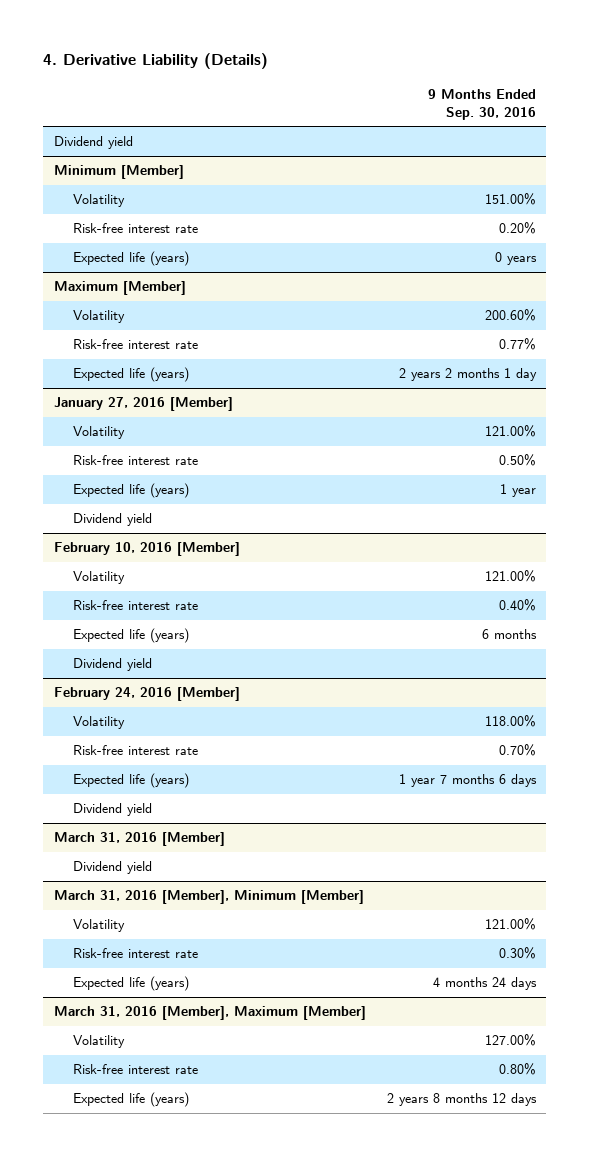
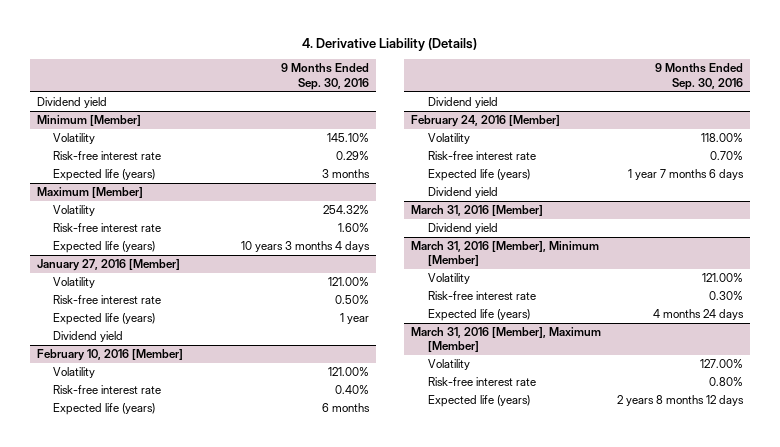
[484,193,536,206] 151.00% -> [326,133,369,143] 145.10%
[498,222,536,235] 0.20% -> [335,151,369,161] 0.29%
[494,252,537,266] 0 years -> [321,169,370,179] 3 months
[484,309,536,322] 200.60% -> [322,205,369,215] 254.32%
[498,338,536,351] 0.77% -> [337,223,369,233] 1.60%
[398,368,537,382] 2 years 2 months 1 day -> [240,241,370,253] 10 years 3 months 4 days

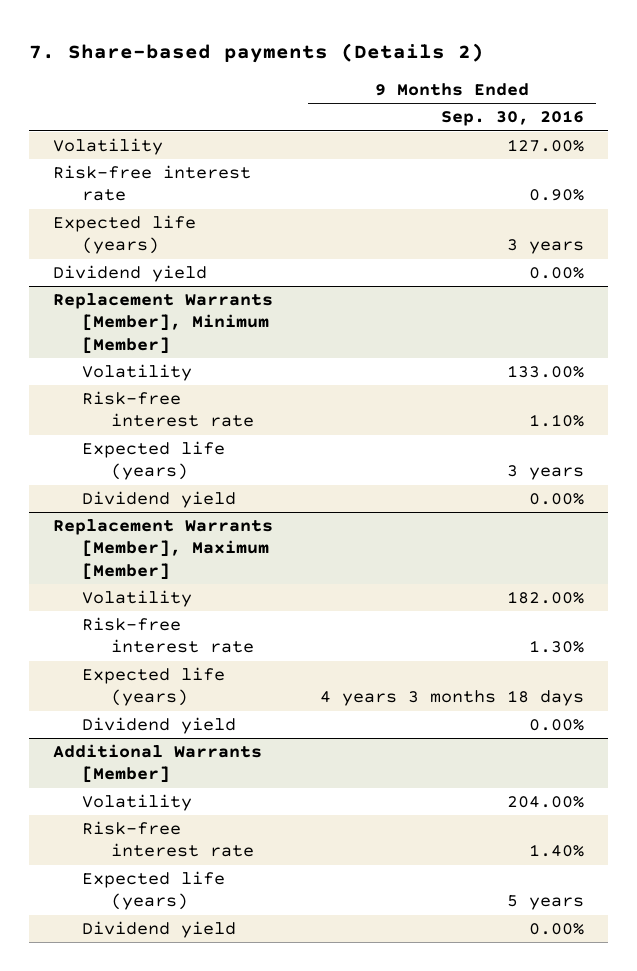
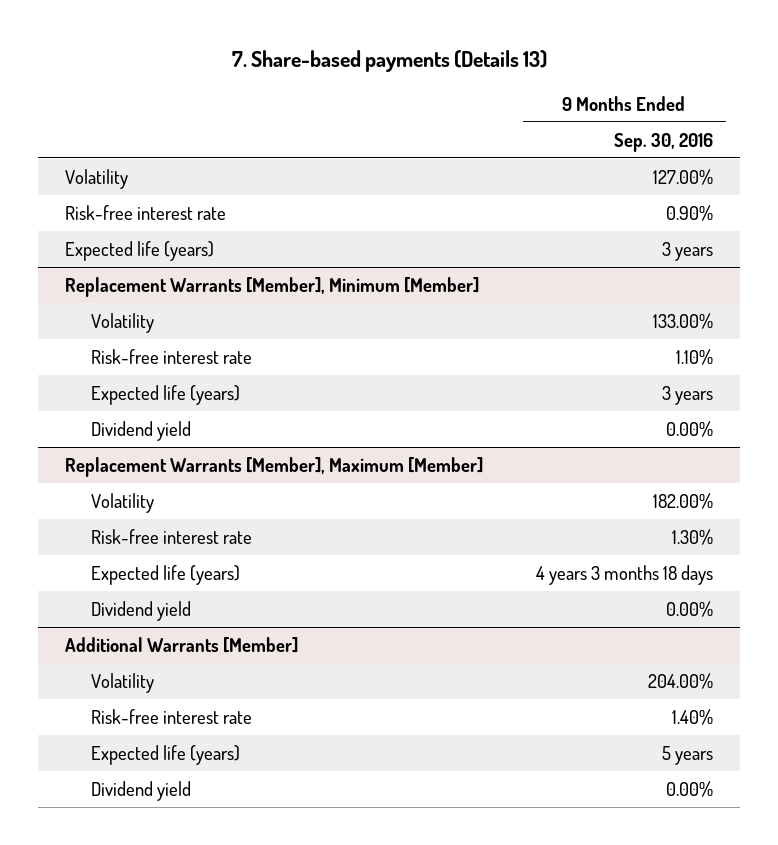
[29,42,485,63] 7. Share-based payments (Details 2) -> [231,50,547,73] 7. Share-based payments (Details 13)
[52,265,207,283] Dividend yield -> none

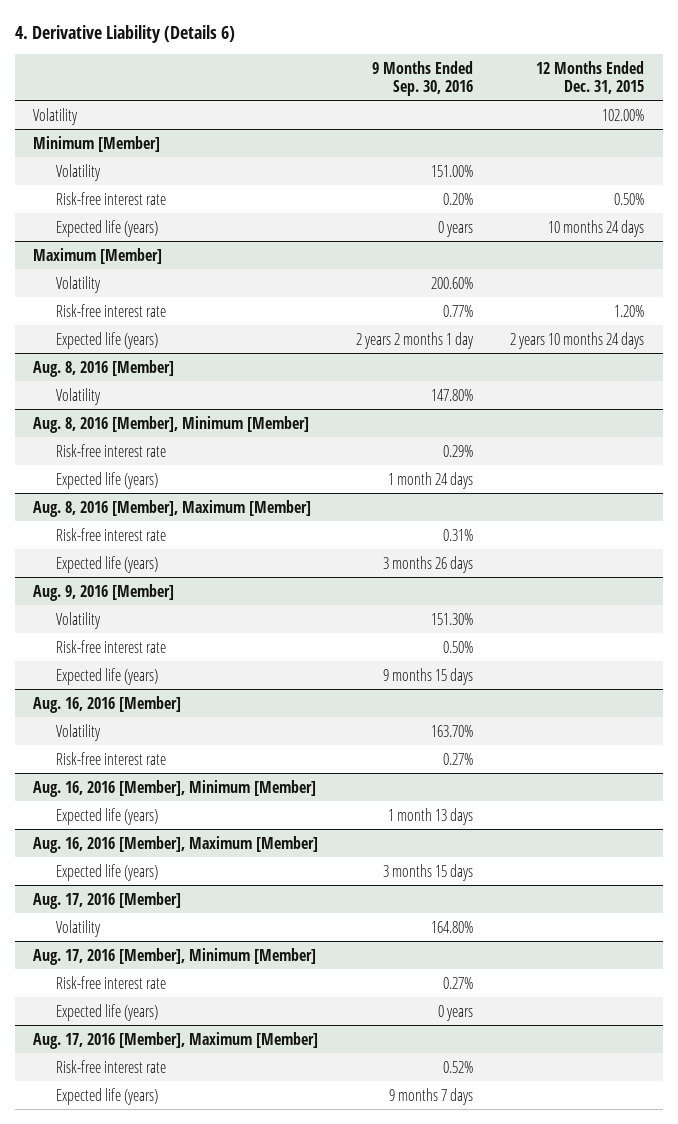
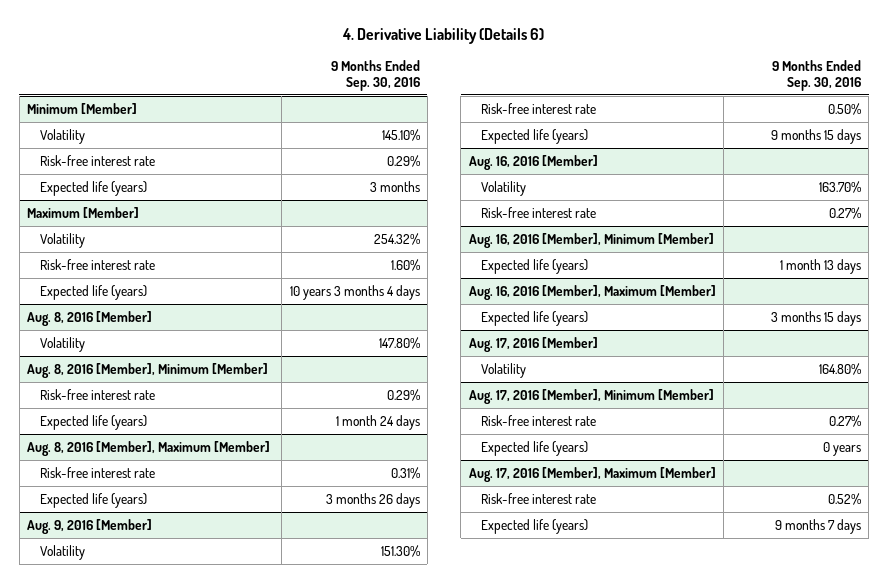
[536,60,645,94] 12 Months Ended Dec. 31, 2015 -> none
[33,107,79,125] Volatility -> none
[430,164,473,177] 151.00% -> [381,128,420,141] 145.10%
[442,192,473,205] 0.20% -> [386,154,420,167] 0.29%
[437,220,473,237] 0 years -> [369,180,420,192] 3 months
[430,276,473,289] 200.60% -> [373,232,420,245] 254.32%
[442,304,473,317] 0.77% -> [390,258,420,271] 1.60%
[355,331,474,349] 2 years 2 months 1 day -> [289,284,420,300] 10 years 3 months 4 days

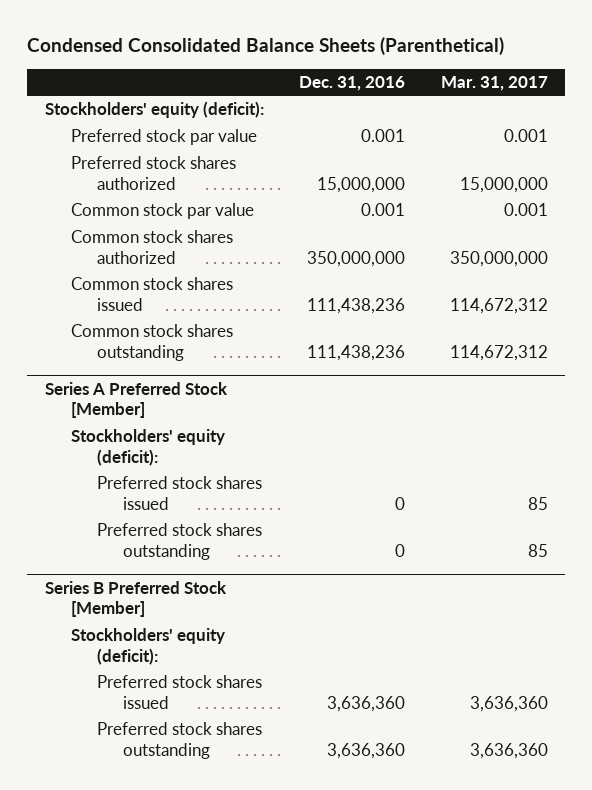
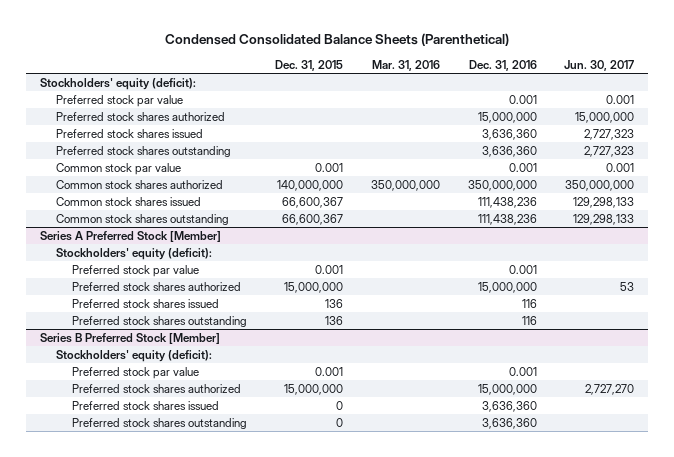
[440,75,548,91] Mar. 31, 2017 -> none
none -> [275,59,344,71] Dec. 31, 2015
none -> [371,59,440,71] Mar. 31, 2016
none -> [564,59,635,71] Jun. 30, 2017
none -> [56,129,204,139] Preferred stock shares issued
none -> [56,146,232,158] Preferred stock shares outstanding
none -> [72,265,200,278] Preferred stock par value
none -> [72,282,242,292] Preferred stock shares authorized
[395,497,406,511] 0 -> [521,299,537,309] 116
[395,544,406,558] 0 -> [521,316,537,326] 116
none -> [72,367,200,380] Preferred stock par value
none -> [72,384,242,394] Preferred stock shares authorized

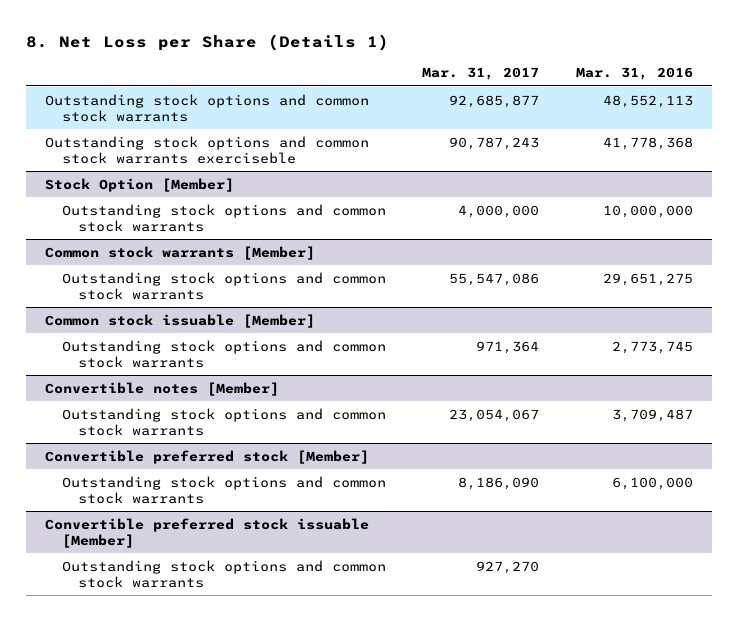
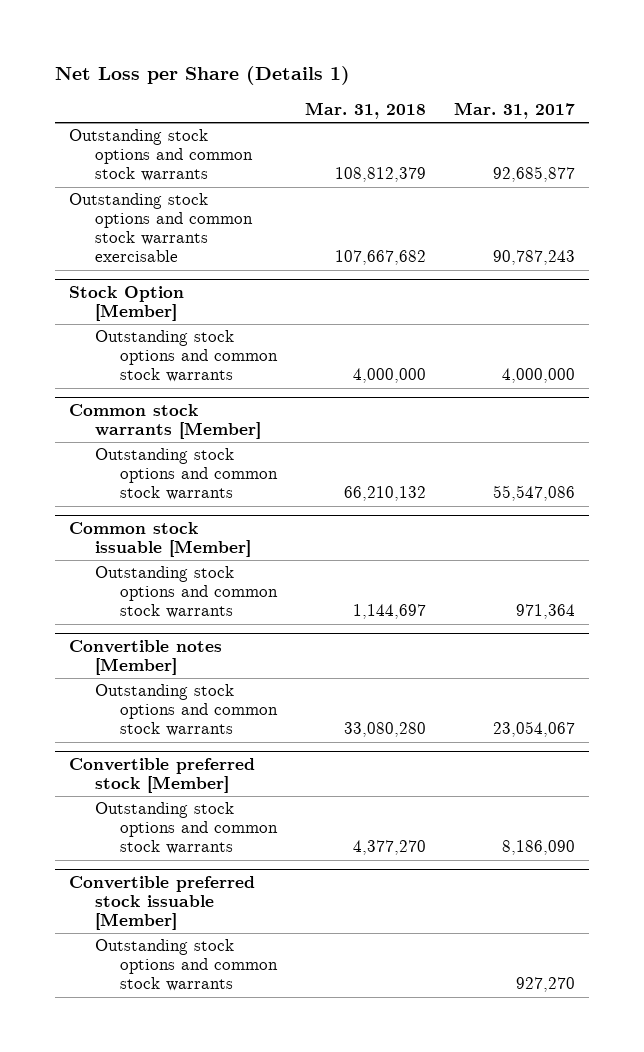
[26,33,390,51] 8. Net Loss per Share (Details 1) -> [55,66,351,86] Net Loss per Share (Details 1)
[576,67,694,81] Mar. 31, 2016 -> none
none -> [305,102,427,120] Mar. 31, 2018
[44,135,369,164] Outstanding stock options and common stock warrants exerciseble -> [69,193,253,263] Outstanding stock options and common stock warrants exercisable

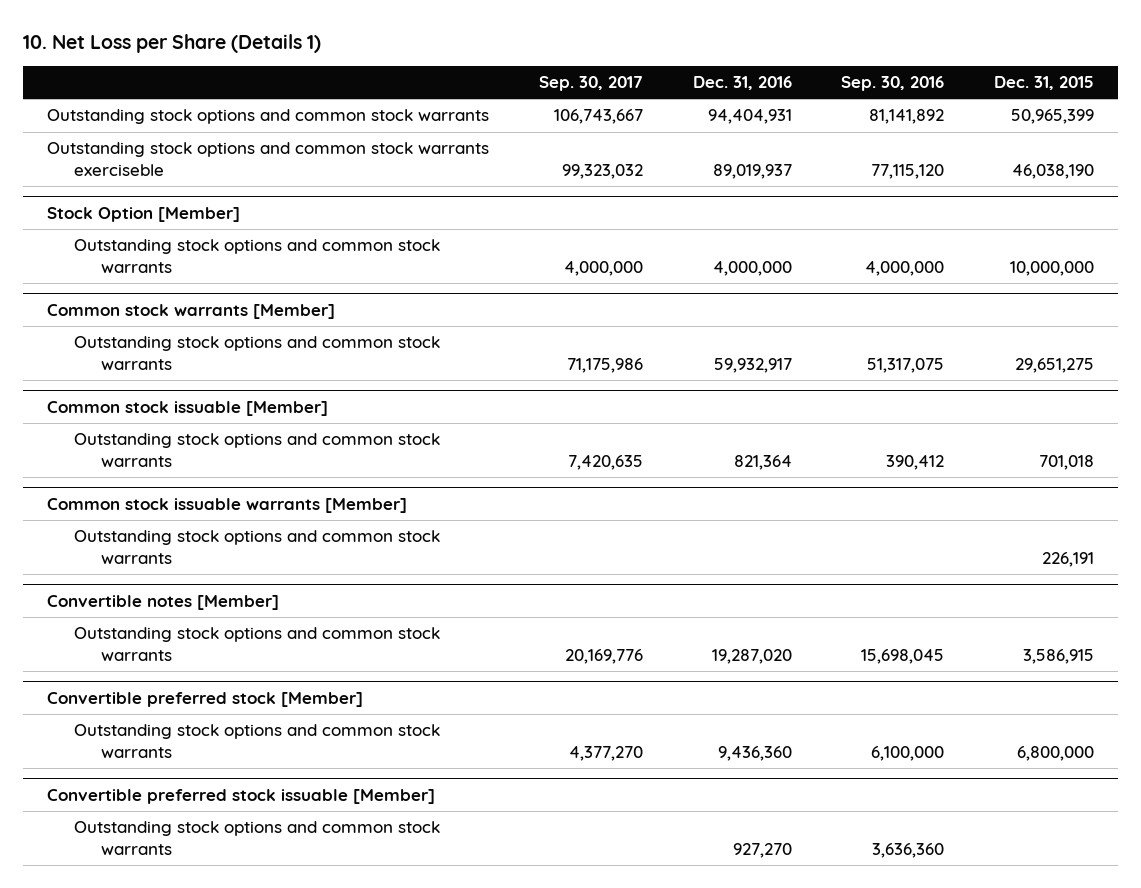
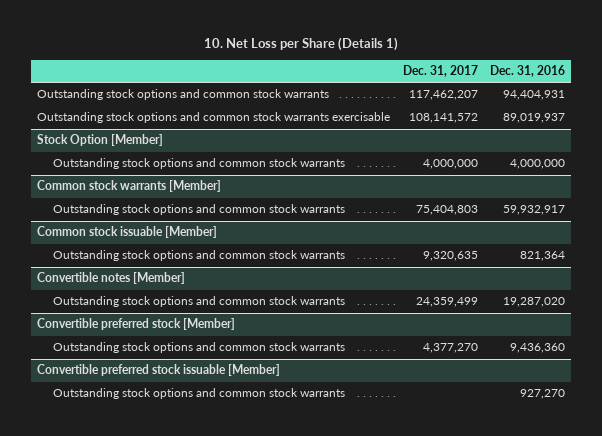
[539,76,644,92] Sep. 30, 2017 -> none
[841,76,945,92] Sep. 30, 2016 -> none
[993,76,1094,91] Dec. 31, 2015 -> none
none -> [402,65,478,78] Dec. 31, 2017
[47,142,490,176] Outstanding stock options and common stock warrants exerciseble -> [37,112,391,124] Outstanding stock options and common stock warrants exercisable
[47,498,408,514] Common stock issuable warrants [Member] -> none
[74,530,441,564] Outstanding stock options and common stock warrants -> none

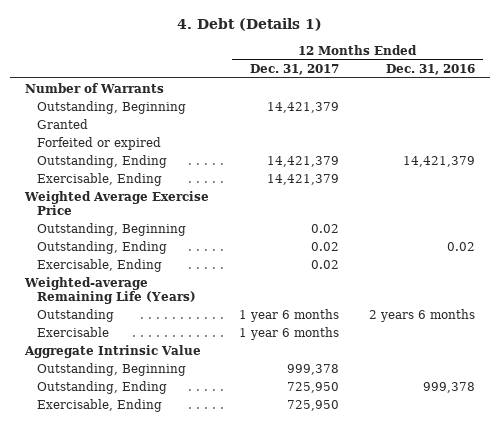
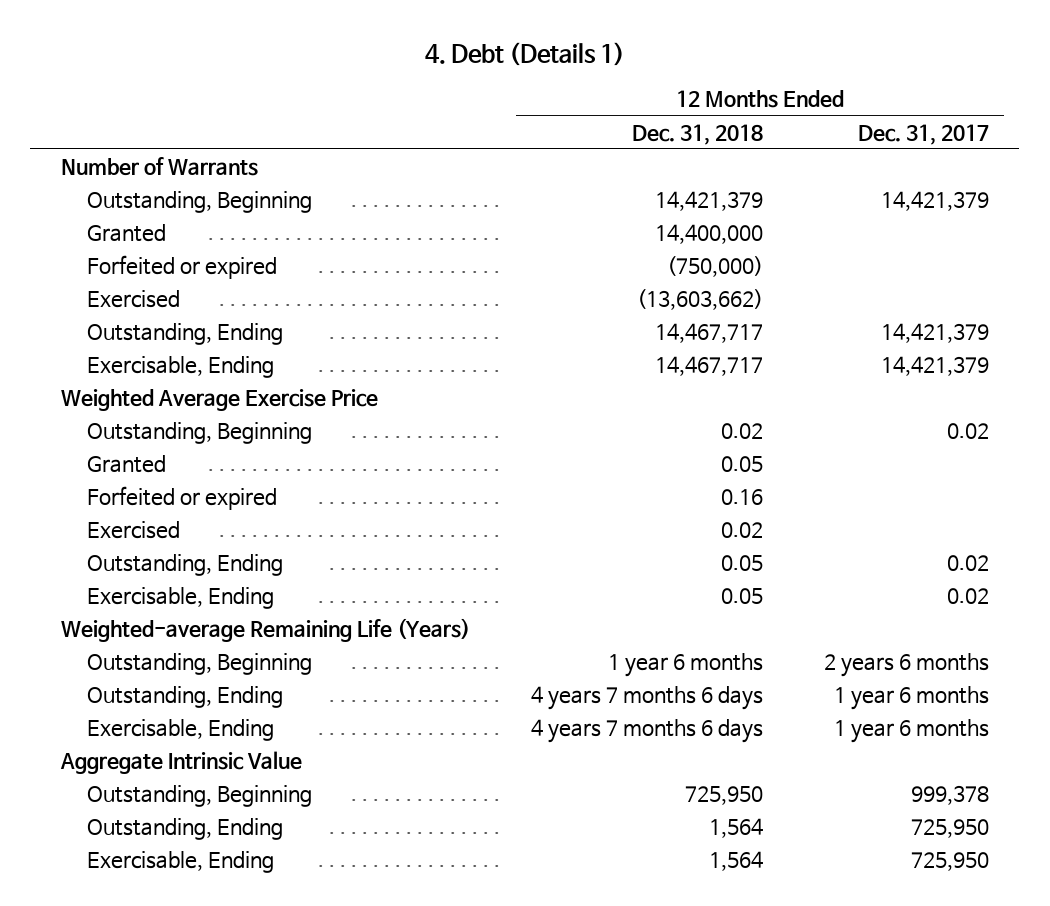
[386,63,476,75] Dec. 31, 2016 -> none
none -> [631,123,763,145] Dec. 31, 2018
none -> [86,289,180,308] Exercised
none -> [86,454,166,473] Granted
none -> [86,485,277,510] Forfeited or expired
none -> [86,520,180,539] Exercised
[37,308,115,322] Outstanding -> [86,652,312,675] Outstanding, Beginning
[239,308,340,322] 1 year 6 months -> [823,652,989,677] 2 years 6 months
none -> [86,685,283,708] Outstanding, Ending
[37,326,110,337] Exercisable -> [86,718,274,741] Exercisable, Ending

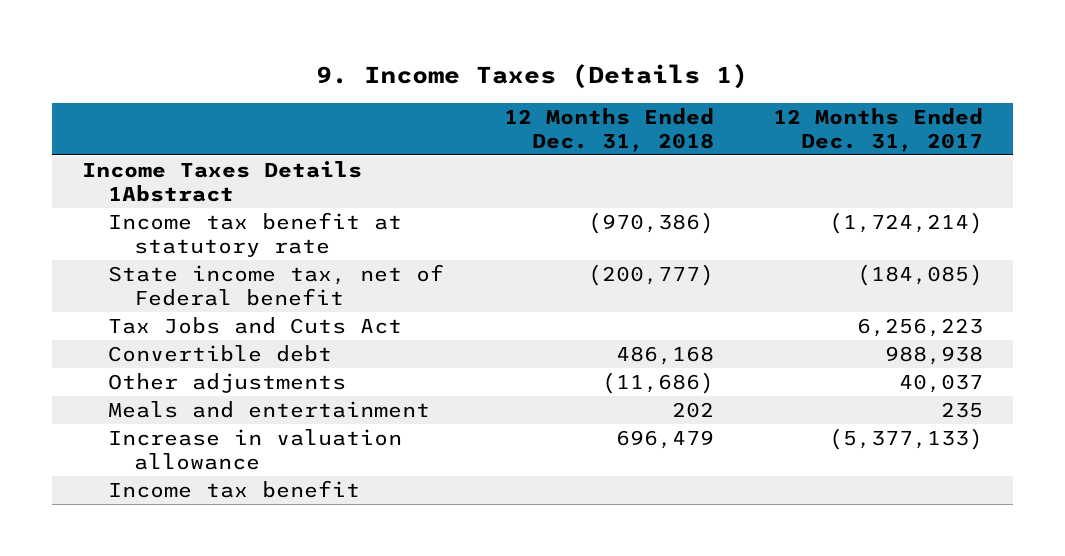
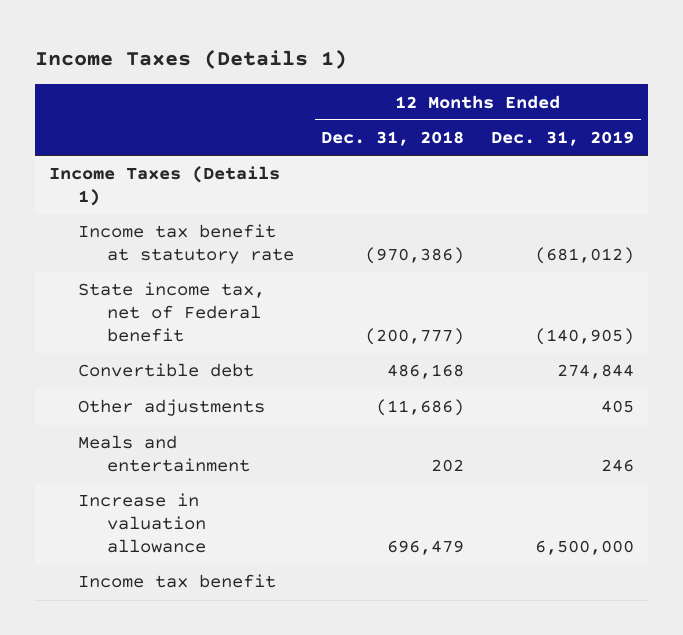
[316,63,749,89] 9. Income Taxes (Details 1) -> [35,49,348,70] Income Taxes (Details 1)
[773,108,984,152] 12 Months Ended Dec. 31, 2017 -> none
none -> [491,131,635,147] Dec. 31, 2019
[81,161,362,202] Income Taxes Details 1Abstract -> [48,166,280,207] Income Taxes (Details 1)
[107,317,402,335] Tax Jobs and Cuts Act -> none

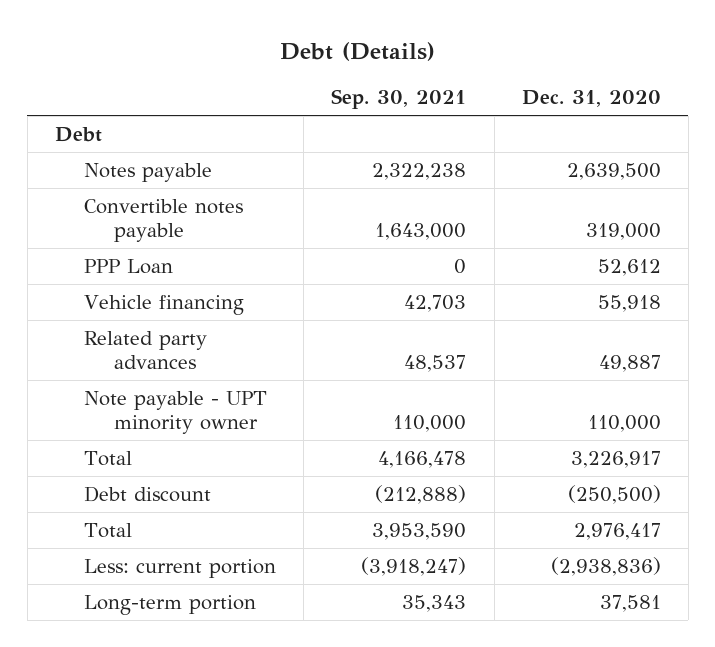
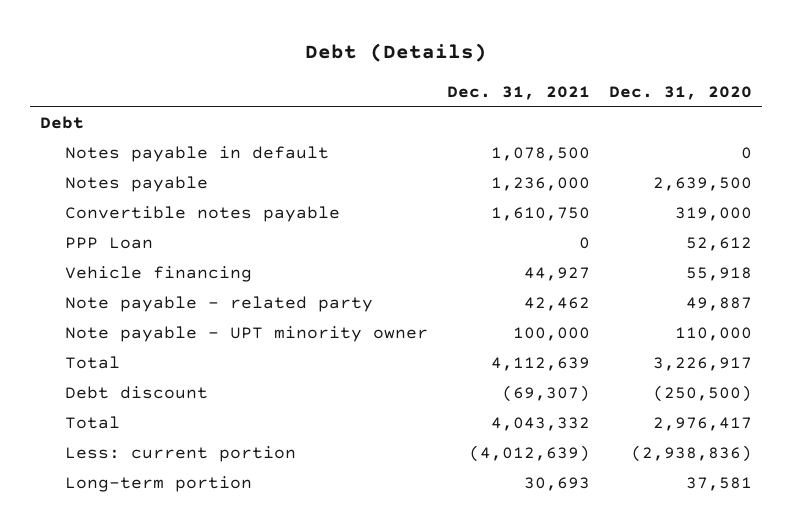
[331,89,467,110] Sep. 30, 2021 -> none
none -> [447,85,591,100] Dec. 31, 2021
none -> [64,146,329,163] Notes payable in default
[84,331,208,370] Related party advances -> [64,296,373,313] Note payable - related party

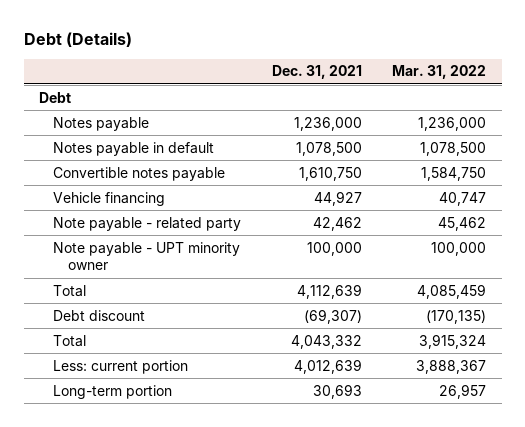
[609,85,753,100] Dec. 31, 2020 -> none
none -> [392,65,487,80] Mar. 31, 2022
[64,146,329,163] Notes payable in default -> [53,141,215,156] Notes payable in default
[64,237,153,250] PPP Loan -> none
[469,445,591,463] (4,012,639) -> [293,358,362,374] 4,012,639

